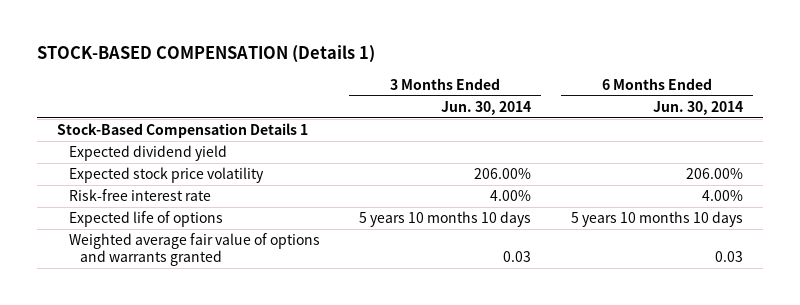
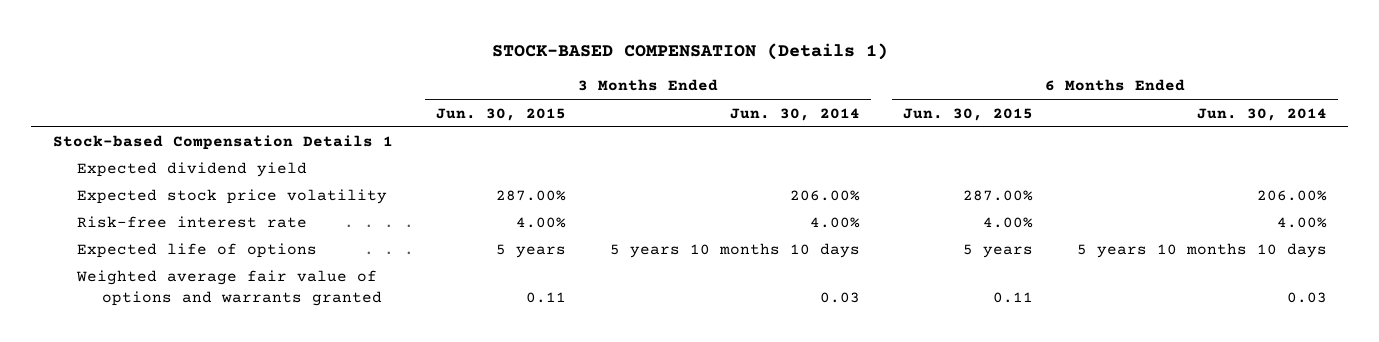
none -> [436,107,567,121] Jun. 30, 2015
none -> [903,107,1034,121] Jun. 30, 2015
[56,123,308,139] Stock-Based Compensation Details 1 -> [52,135,393,151] Stock-based Compensation Details 1

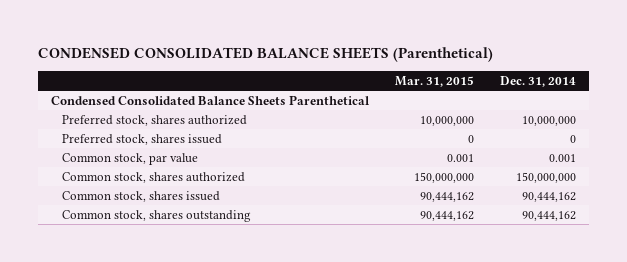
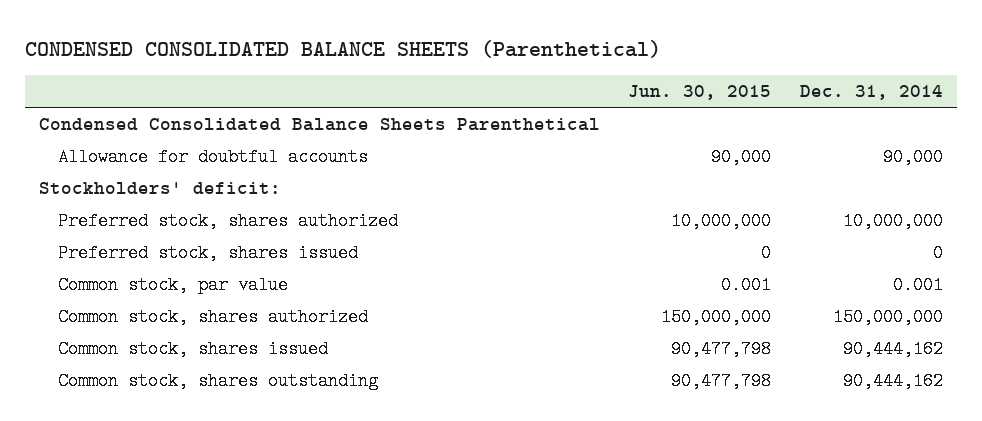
[394,75,474,87] Mar. 31, 2015 -> none
none -> [628,85,772,101] Jun. 30, 2015
none -> [57,148,368,167] Allowance for doubtful accounts
none -> [39,182,282,195] Stockholders' deficit:

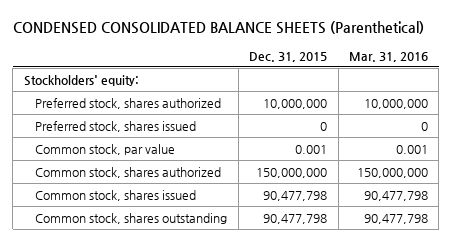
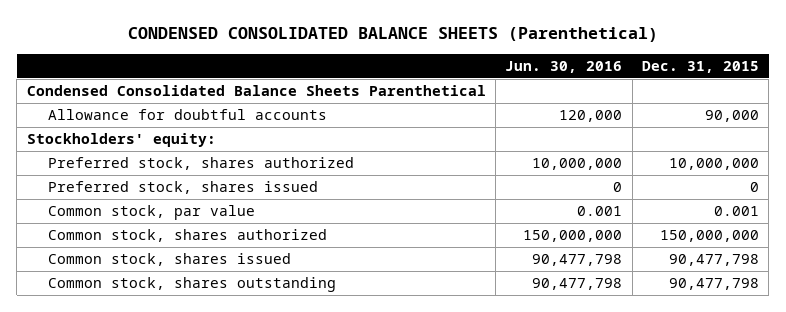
[348,51,428,62] Mar. 31, 2016 -> none
none -> [505,60,623,73] Jun. 30, 2016
none -> [26,85,486,97] Condensed Consolidated Balance Sheets Parenthetical
none -> [48,109,328,121] Allowance for doubtful accounts

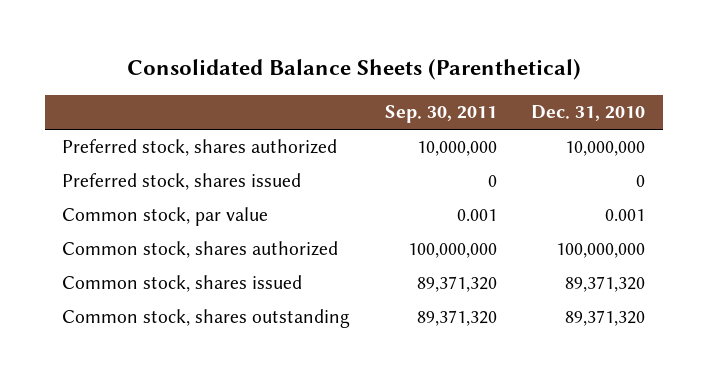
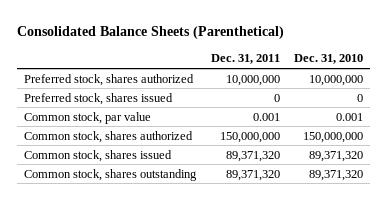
[384,105,497,124] Sep. 30, 2011 -> none
none -> [210,54,280,65] Dec. 31, 2011
[556,243,646,259] 100,000,000 -> [303,131,364,143] 150,000,000

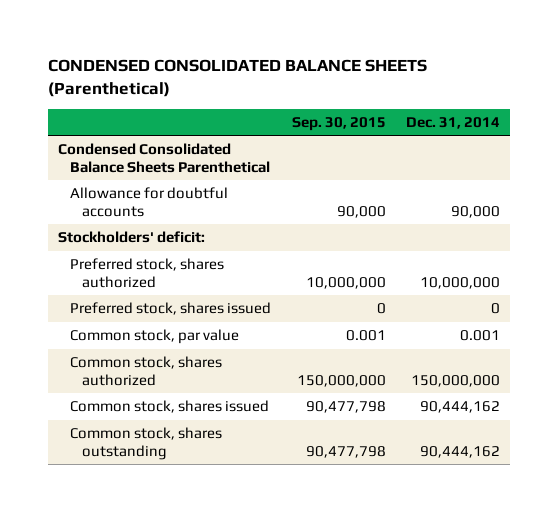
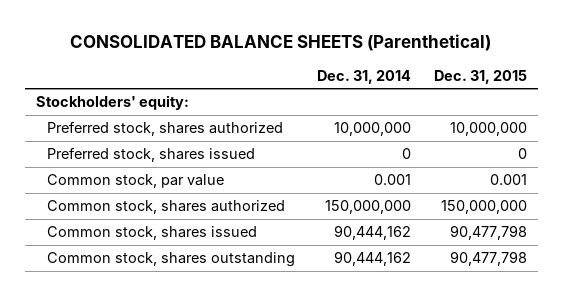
[47,58,427,97] CONDENSED CONSOLIDATED BALANCE SHEETS (Parenthetical) -> [70,33,492,51] CONSOLIDATED BALANCE SHEETS (Parenthetical)
[291,116,386,131] Sep. 30, 2015 -> none
none -> [433,69,527,84] Dec. 31, 2015
[58,143,271,173] Condensed Consolidated Balance Sheets Parenthetical -> none
[70,187,229,217] Allowance for doubtful accounts -> none
[58,231,206,244] Stockholders' deficit: -> [35,95,189,111] Stockholders' equity:

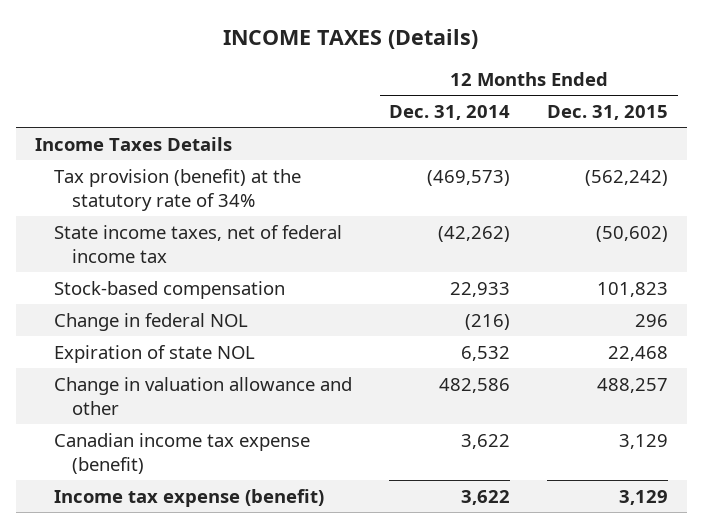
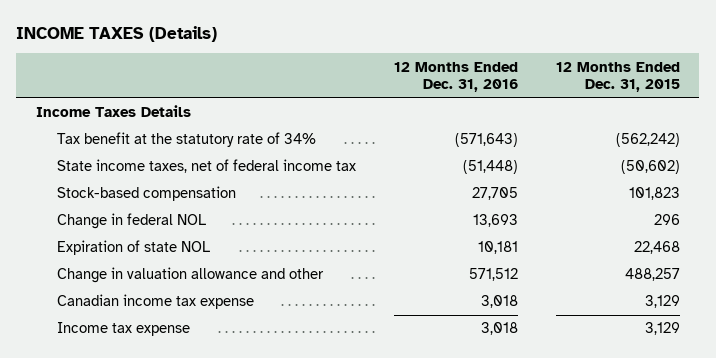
[388,105,510,121] Dec. 31, 2014 -> none
none -> [393,61,518,93] 12 Months Ended Dec. 31, 2016
[53,168,301,211] Tax provision (benefit) at the statutory rate of 34% -> [56,132,316,148] Tax benefit at the statutory rate of 34%
[53,432,310,474] Canadian income tax expense (benefit) -> [56,294,254,310] Canadian income tax expense
[53,488,324,507] Income tax expense (benefit) -> [56,322,190,337] Income tax expense

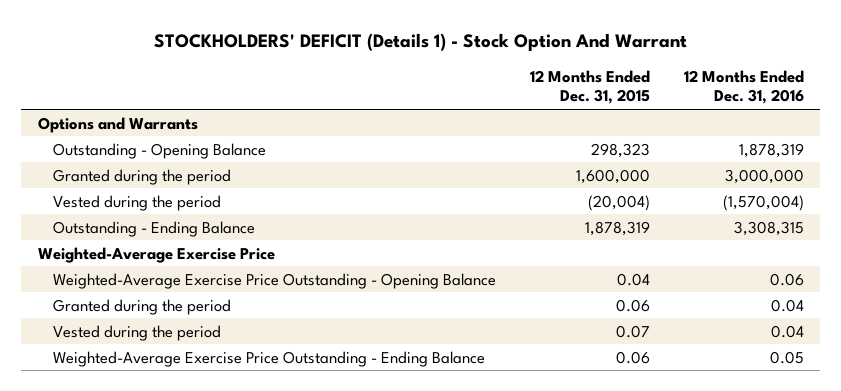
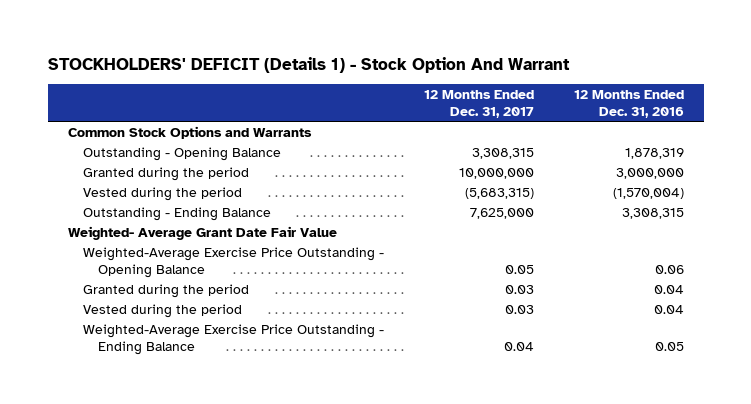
[529,70,650,105] 12 Months Ended Dec. 31, 2015 -> none
none -> [423,89,534,118] 12 Months Ended Dec. 31, 2017
[37,116,198,133] Options and Warrants -> [67,125,312,139] Common Stock Options and Warrants
[37,246,275,263] Weighted-Average Exercise Price -> [67,225,337,240] Weighted- Average Grant Date Fair Value

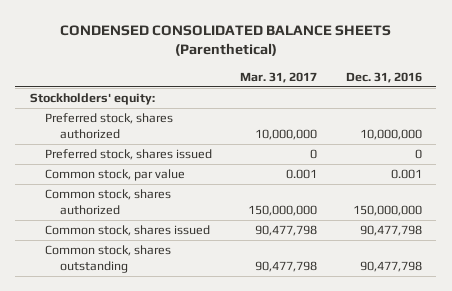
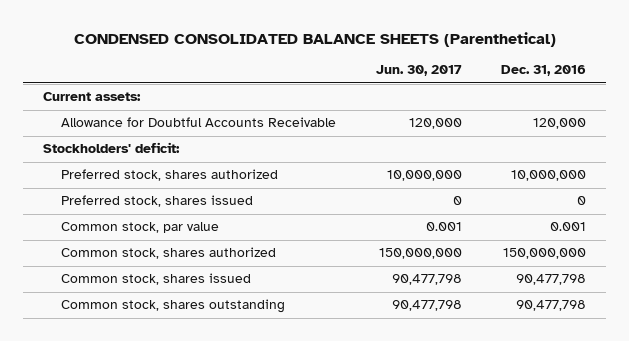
[240,71,318,83] Mar. 31, 2017 -> none
none -> [375,65,462,77] Jun. 30, 2017
none -> [42,92,141,102] Current assets:
none -> [60,117,336,128] Allowance for Doubtful Accounts Receivable
[29,93,155,106] Stockholders' equity: -> [42,142,180,154] Stockholders' deficit:

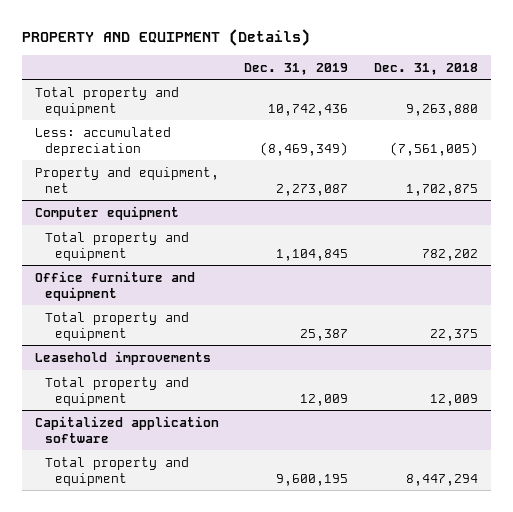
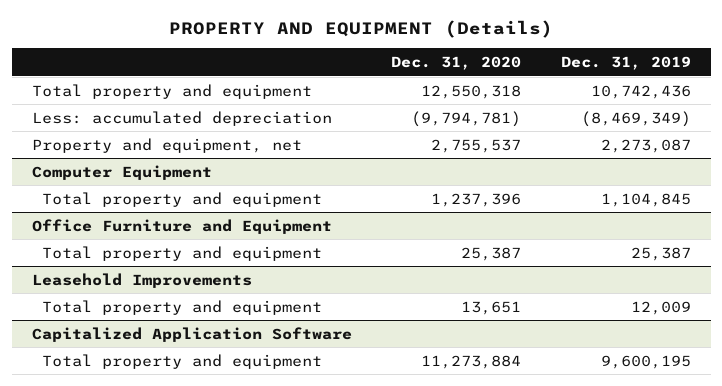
[374,62,479,75] Dec. 31, 2018 -> none
none -> [391,55,522,70] Dec. 31, 2020
[34,205,179,220] Computer equipment -> [31,164,212,180] Computer Equipment
[34,270,195,301] Office furniture and equipment -> [31,218,332,234] Office Furniture and Equipment
[34,350,211,365] Leasehold improvements -> [31,272,252,288] Leasehold Improvements
[34,415,219,443] Capitalized application software -> [31,326,352,342] Capitalized Application Software

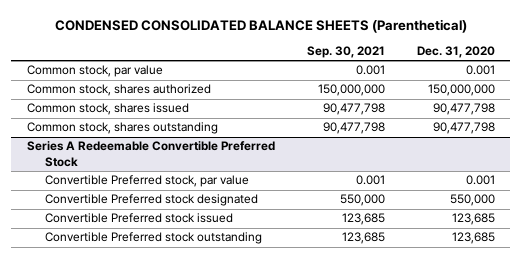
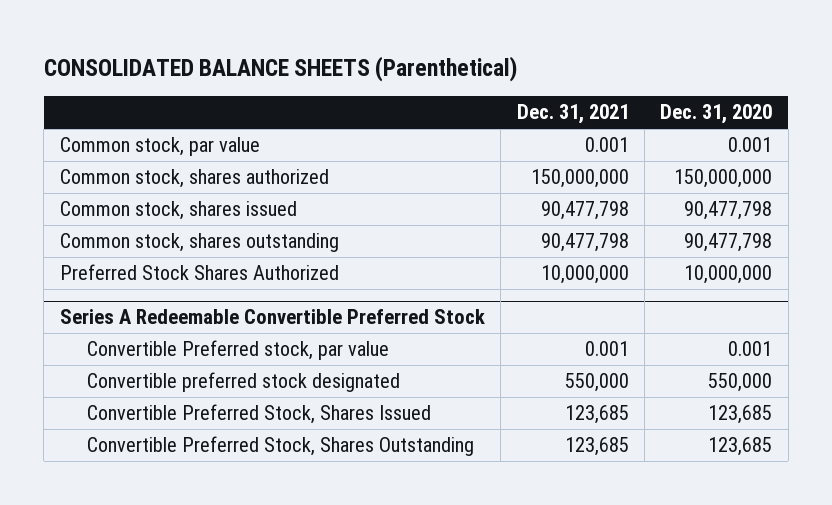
[54,18,467,33] CONDENSED CONSOLIDATED BALANCE SHEETS (Parenthetical) -> [43,55,517,82] CONSOLIDATED BALANCE SHEETS (Parenthetical)
[306,46,385,59] Sep. 30, 2021 -> none
none -> [516,104,629,125] Dec. 31, 2021
none -> [59,264,339,281] Preferred Stock Shares Authorized
[45,194,259,207] Convertible Preferred stock designated -> [86,372,400,393] Convertible preferred stock designated
[45,213,234,224] Convertible Preferred stock issued -> [86,404,431,425] Convertible Preferred Stock, Shares Issued
[45,232,263,245] Convertible Preferred stock outstanding -> [86,436,474,457] Convertible Preferred Stock, Shares Outstanding

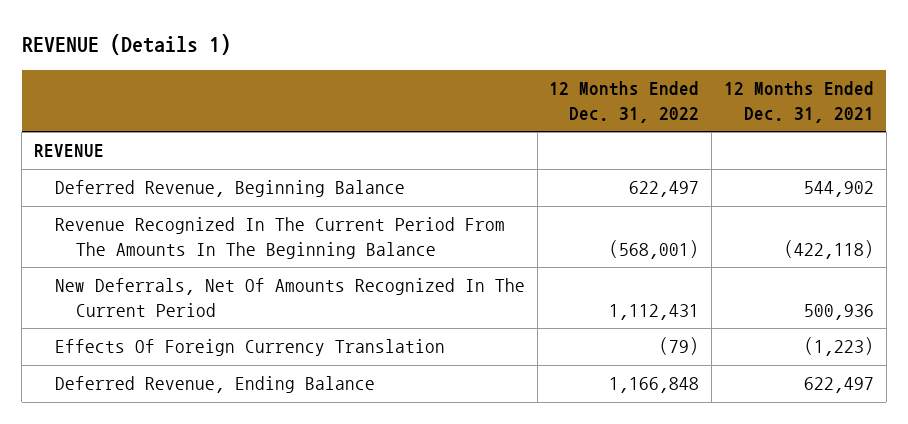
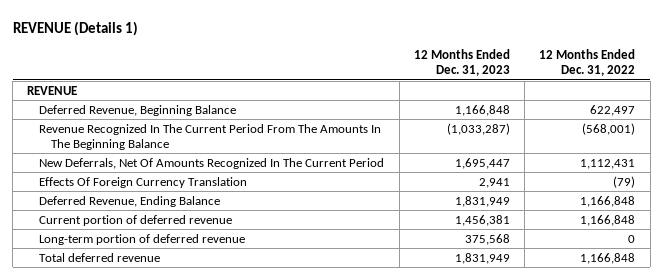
[723,81,874,123] 12 Months Ended Dec. 31, 2021 -> none
none -> [413,49,510,76] 12 Months Ended Dec. 31, 2023
none -> [39,214,233,226] Current portion of deferred revenue
none -> [39,233,246,245] Long-term portion of deferred revenue
none -> [39,252,161,262] Total deferred revenue

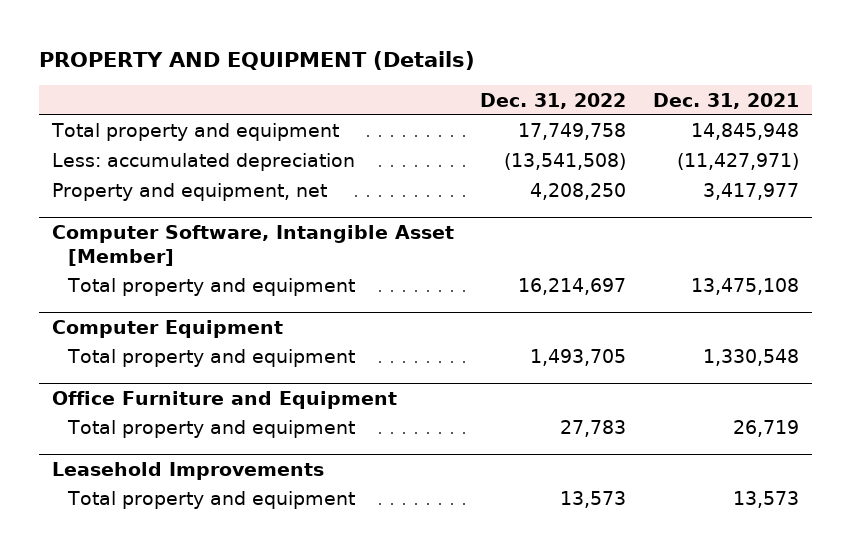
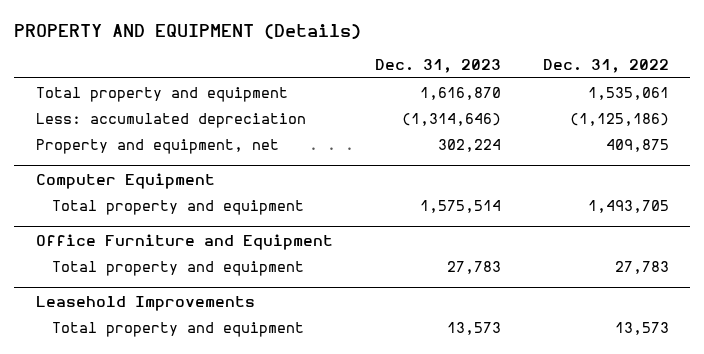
[652,92,799,109] Dec. 31, 2021 -> none
none -> [374,59,501,74] Dec. 31, 2023
[51,225,454,266] Computer Software, Intangible Asset [Member] -> none
[66,278,355,297] Total property and equipment -> none
[518,123,627,141] 17,749,758 -> [587,86,669,100] 1,535,061
[504,153,627,171] (13,541,508) -> [569,112,669,126] (1,125,186)
[530,183,627,201] 4,208,250 -> [605,138,669,152] 409,875

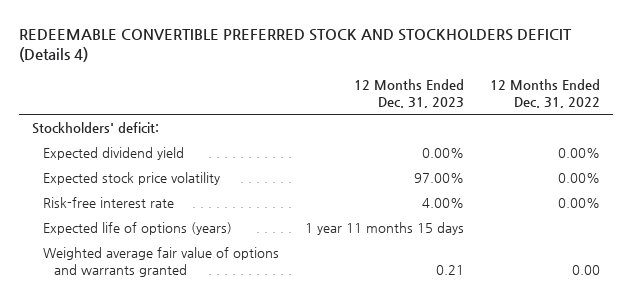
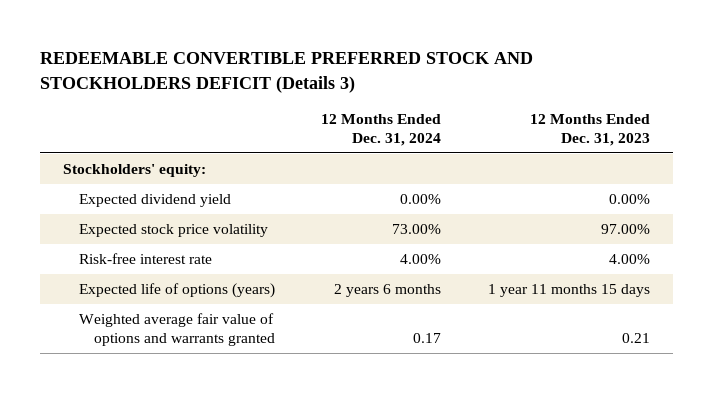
[18,29,572,63] REDEEMABLE CONVERTIBLE PREFERRED STOCK AND STOCKHOLDERS DEFICIT (Details 4) -> [39,52,533,93] REDEEMABLE CONVERTIBLE PREFERRED STOCK AND STOCKHOLDERS DEFICIT (Details 3)
[490,79,601,109] 12 Months Ended Dec. 31, 2022 -> none
none -> [321,114,442,147] 12 Months Ended Dec. 31, 2024
[31,121,159,134] Stockholders' deficit: -> [62,164,206,178] Stockholders' equity:

